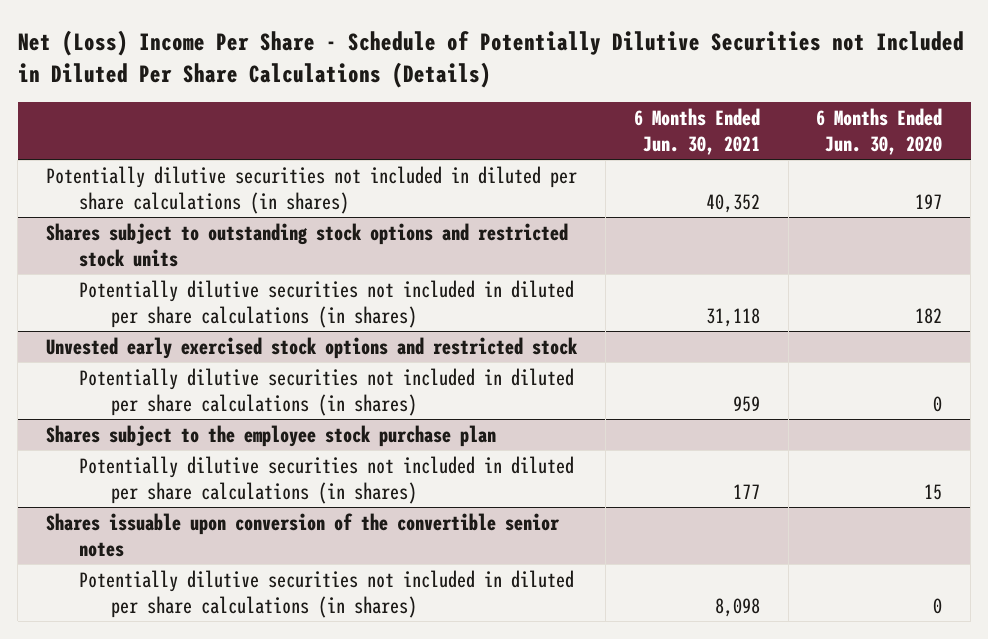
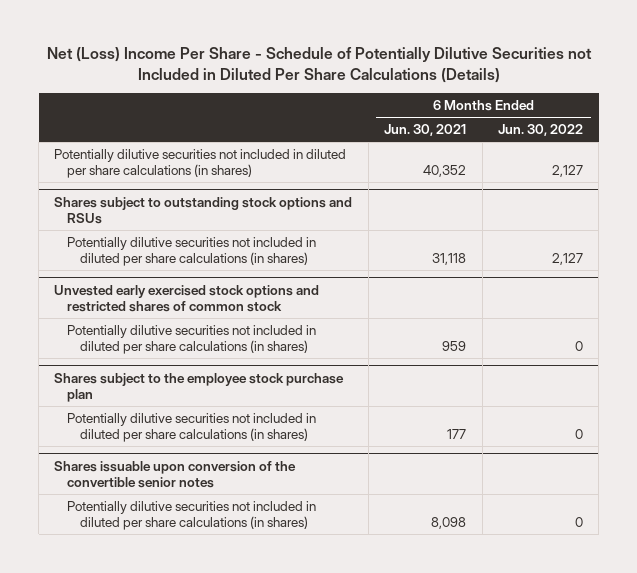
[816,108,943,155] 6 Months Ended Jun. 30, 2020 -> none
none -> [497,123,583,136] Jun. 30, 2022
[46,222,569,267] Shares subject to outstanding stock options and restricted stock units -> [54,196,353,224] Shares subject to outstanding stock options and RSUs
[46,336,579,359] Unvested early exercised stock options and restricted stock -> [54,284,320,312] Unvested early exercised stock options and restricted shares of common stock

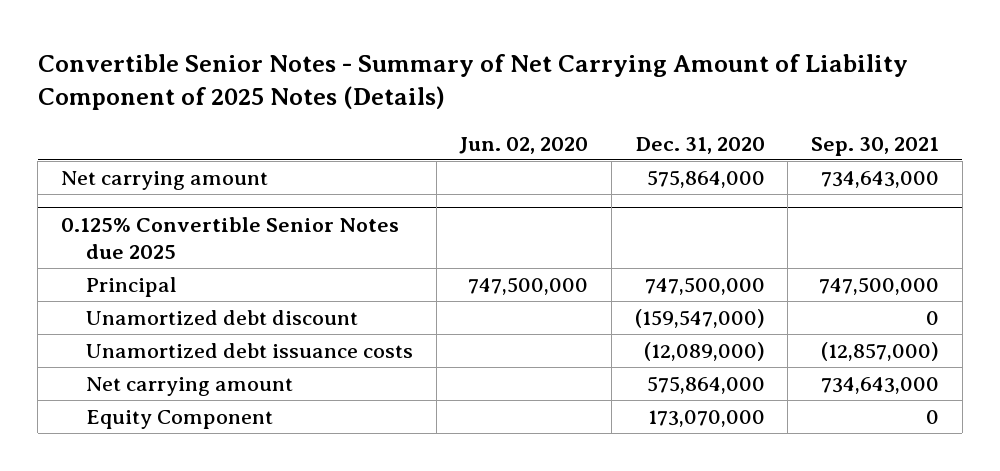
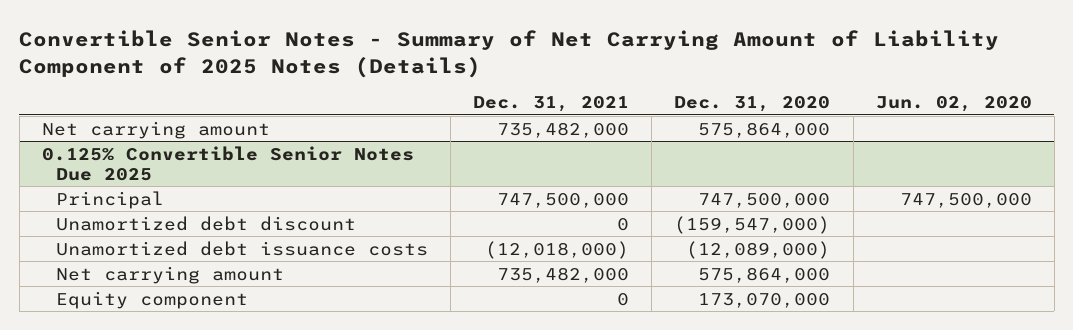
[811,136,940,156] Sep. 30, 2021 -> none
none -> [473,96,630,113] Dec. 31, 2021
[61,216,400,259] 0.125% Convertible Senior Notes due 2025 -> [41,145,414,181] 0.125% Convertible Senior Notes Due 2025
[86,409,274,429] Equity Component -> [56,290,249,309] Equity component

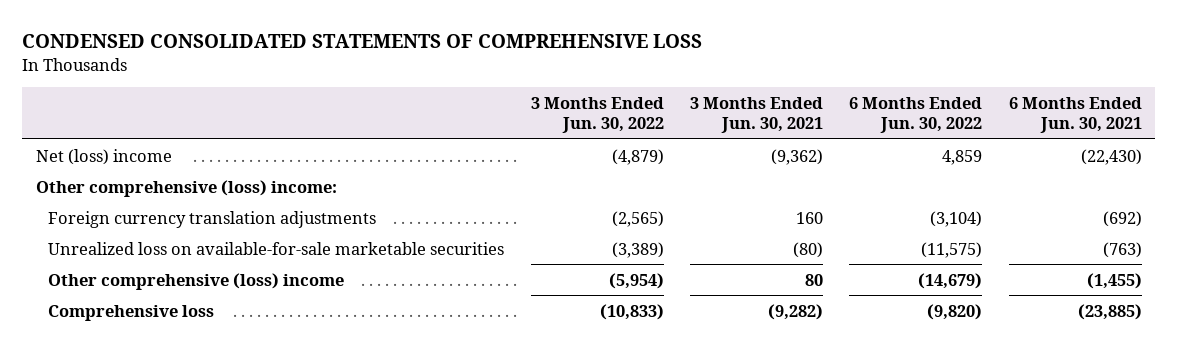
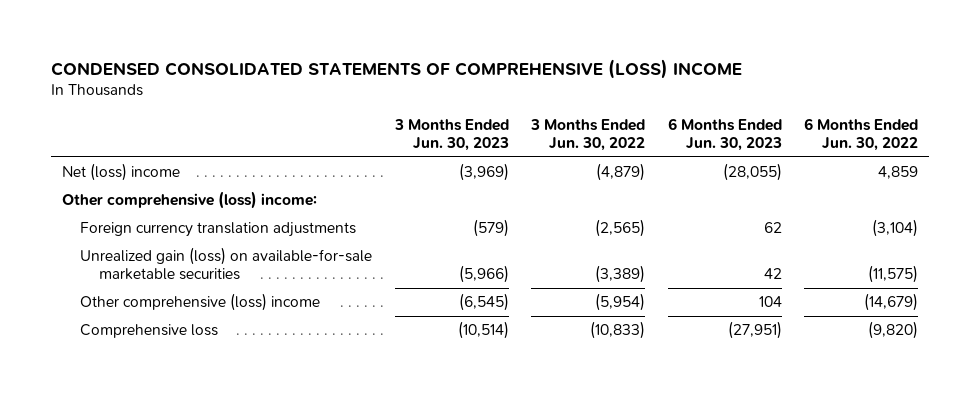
[22,34,703,49] CONDENSED CONSOLIDATED STATEMENTS OF COMPREHENSIVE LOSS -> [50,58,742,79] CONDENSED CONSOLIDATED STATEMENTS OF COMPREHENSIVE (LOSS) INCOME
[689,97,823,134] 3 Months Ended Jun. 30, 2021 -> none
[1008,97,1142,134] 6 Months Ended Jun. 30, 2021 -> none
none -> [393,118,509,152] 3 Months Ended Jun. 30, 2023
none -> [667,117,782,152] 6 Months Ended Jun. 30, 2023
[48,241,505,255] Unrealized loss on available-for-sale marketable securities -> [80,247,373,281] Unrealized gain (loss) on available-for-sale marketable securities

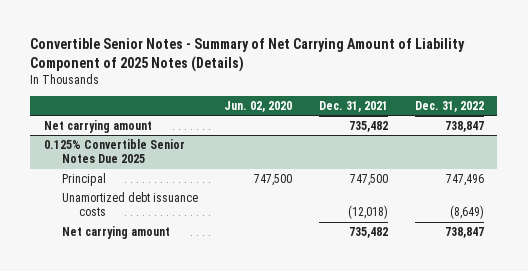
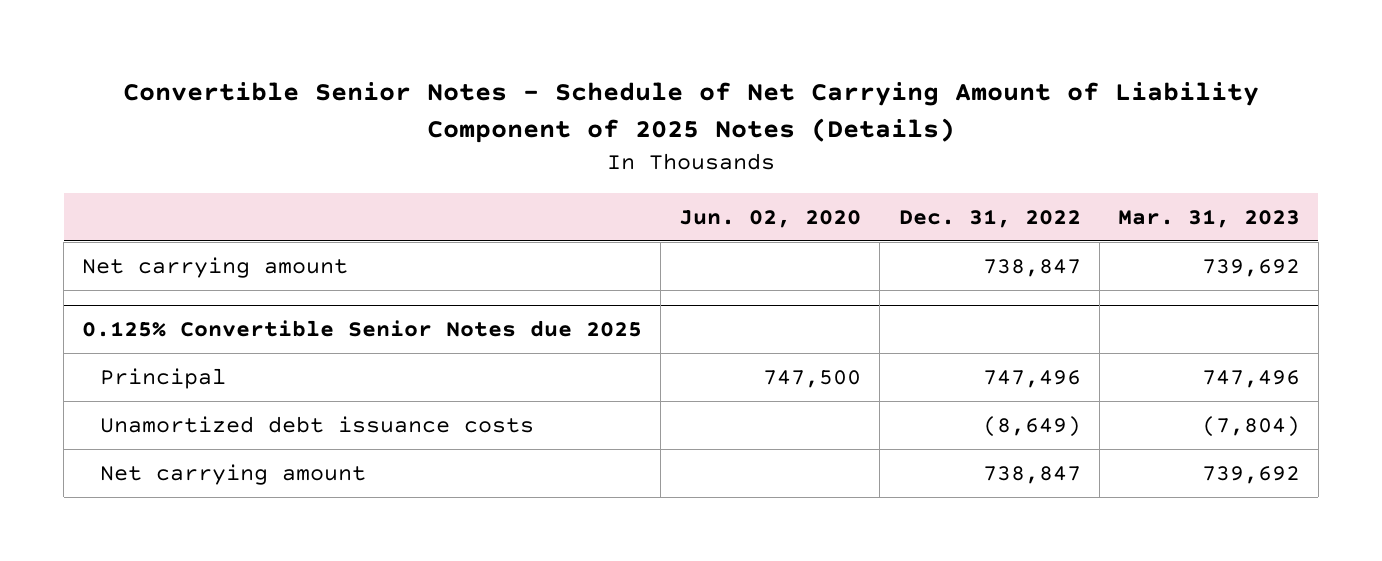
[30,37,466,72] Convertible Senior Notes - Summary of Net Carrying Amount of Liability Component of 2025 Notes (Details) -> [122,82,1259,144] Convertible Senior Notes - Schedule of Net Carrying Amount of Liability Component of 2025 Notes (Details)
[319,100,389,112] Dec. 31, 2021 -> none
none -> [1117,208,1300,228] Mar. 31, 2023
[43,138,185,164] 0.125% Convertible Senior Notes Due 2025 -> [82,320,643,338] 0.125% Convertible Senior Notes due 2025

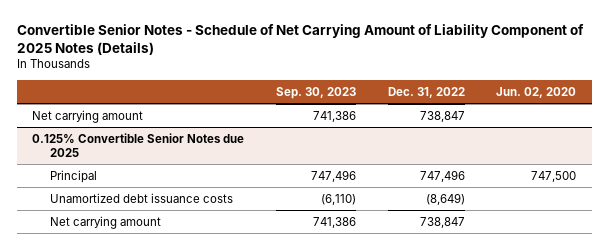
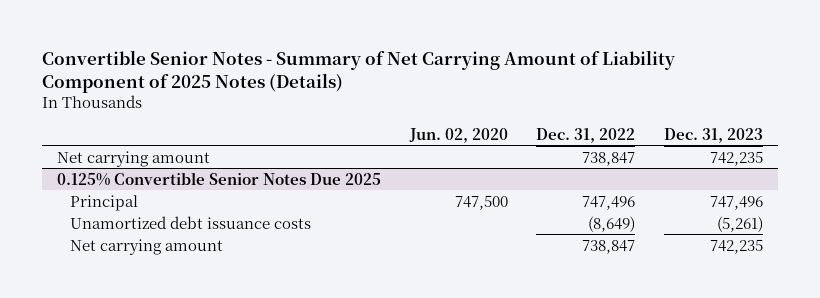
[16,23,584,55] Convertible Senior Notes - Schedule of Net Carrying Amount of Liability Component of 2025 Notes (Details) -> [42,50,676,94] Convertible Senior Notes - Summary of Net Carrying Amount of Liability Component of 2025 Notes (Details)
[276,86,357,99] Sep. 30, 2023 -> none
none -> [664,127,764,143] Dec. 31, 2023
[32,132,245,157] 0.125% Convertible Senior Notes due 2025 -> [56,171,381,186] 0.125% Convertible Senior Notes Due 2025

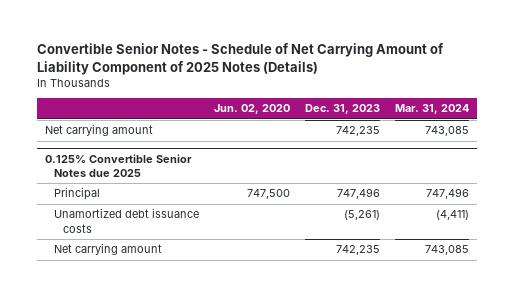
[42,50,676,94] Convertible Senior Notes - Summary of Net Carrying Amount of Liability Component of 2025 Notes (Details) -> [37,43,445,75] Convertible Senior Notes - Schedule of Net Carrying Amount of Liability Component of 2025 Notes (Details)
[536,127,636,143] Dec. 31, 2022 -> none
none -> [395,104,470,115] Mar. 31, 2024
[56,171,381,186] 0.125% Convertible Senior Notes Due 2025 -> [44,153,192,177] 0.125% Convertible Senior Notes due 2025

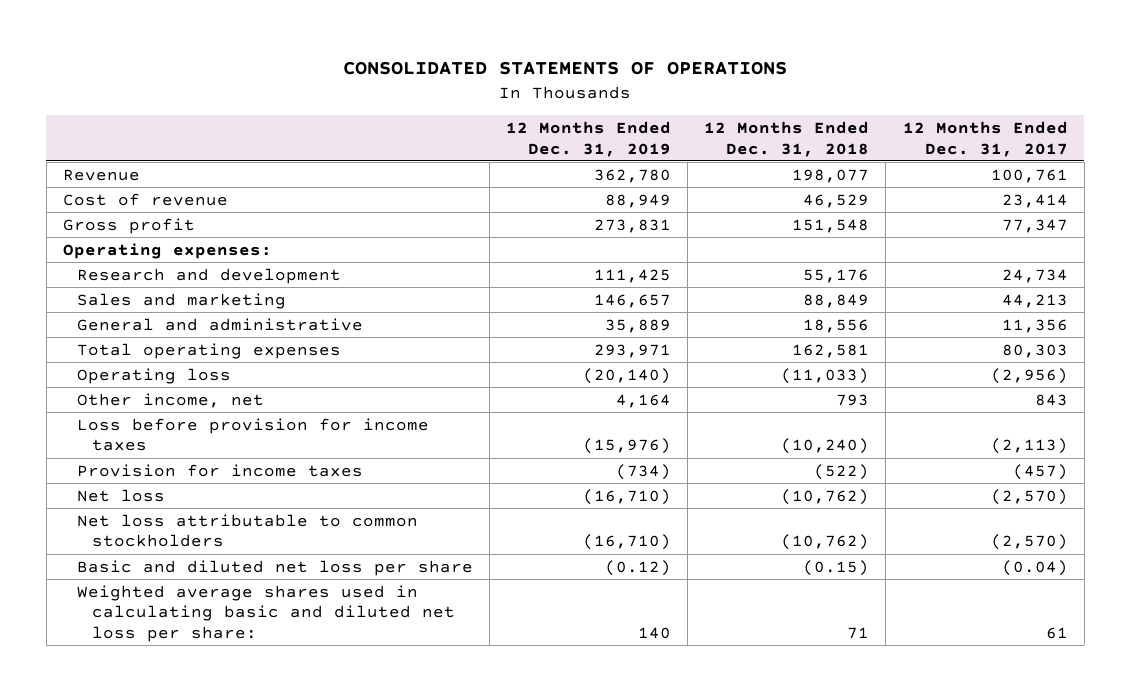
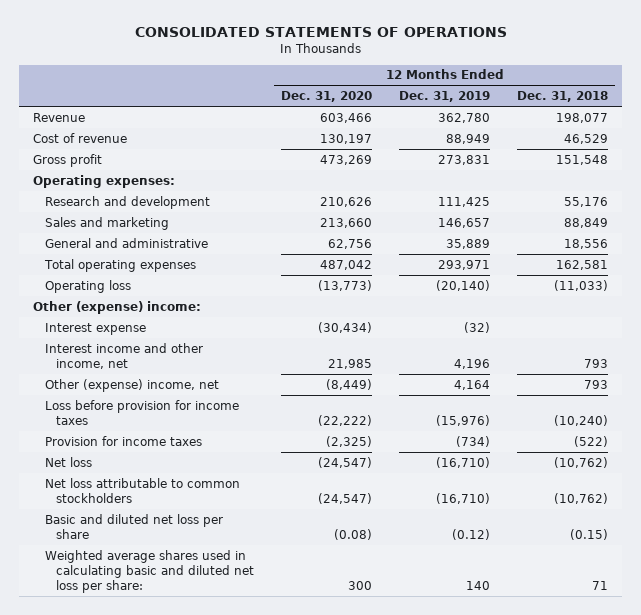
[902,121,1068,157] 12 Months Ended Dec. 31, 2017 -> none
none -> [281,90,373,102] Dec. 31, 2020
none -> [32,300,201,314] Other (expense) income:
none -> [44,322,146,335] Interest expense
none -> [44,342,203,369] Interest income and other income, net
[77,392,265,408] Other income, net -> [44,378,219,392] Other (expense) income, net

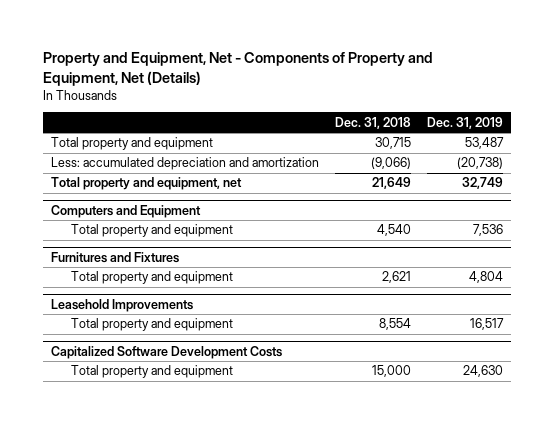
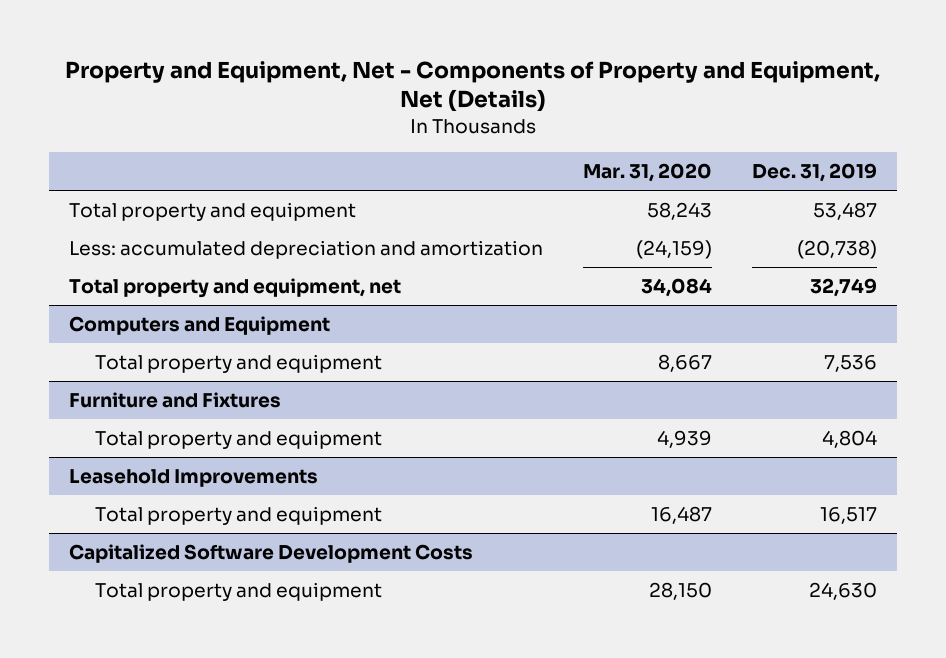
[335,116,412,129] Dec. 31, 2018 -> none
none -> [582,163,712,183] Mar. 31, 2020
[51,251,180,263] Furnitures and Fixtures -> [68,392,281,409] Furniture and Fixtures

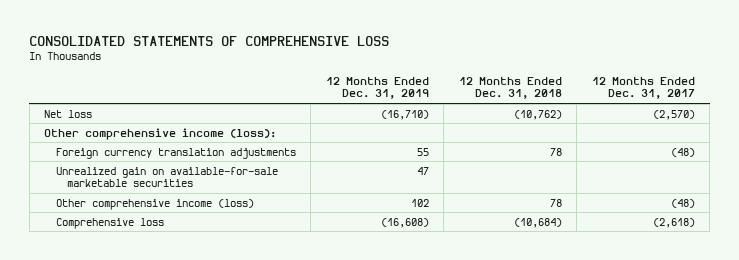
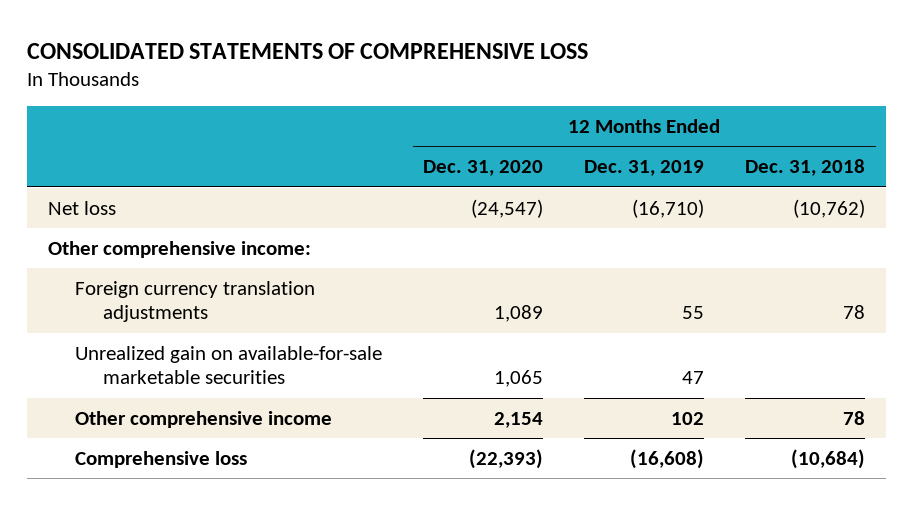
[591,76,695,100] 12 Months Ended Dec. 31, 2017 -> none
none -> [423,160,544,177] Dec. 31, 2020
[44,127,277,140] Other comprehensive income (loss): -> [47,240,311,258] Other comprehensive income:
[55,198,254,210] Other comprehensive income (loss) -> [75,410,333,428] Other comprehensive income

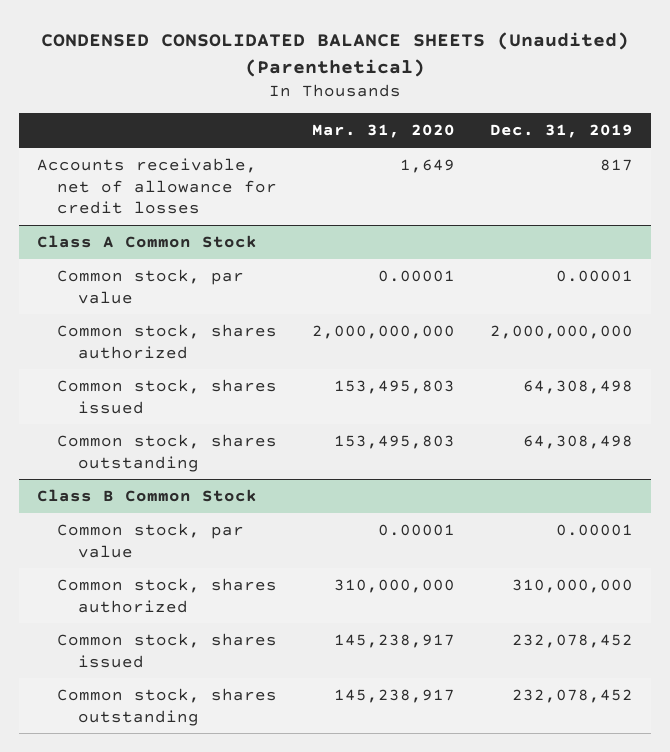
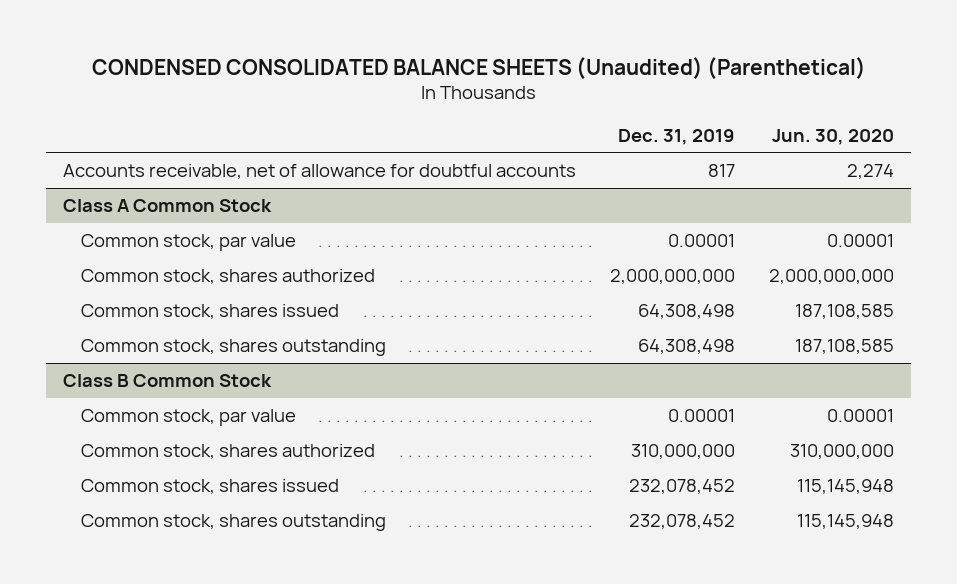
[312,124,456,139] Mar. 31, 2020 -> none
none -> [772,128,895,145] Jun. 30, 2020
[36,157,278,215] Accounts receivable, net of allowance for credit losses -> [63,164,577,180] Accounts receivable, net of allowance for doubtful accounts

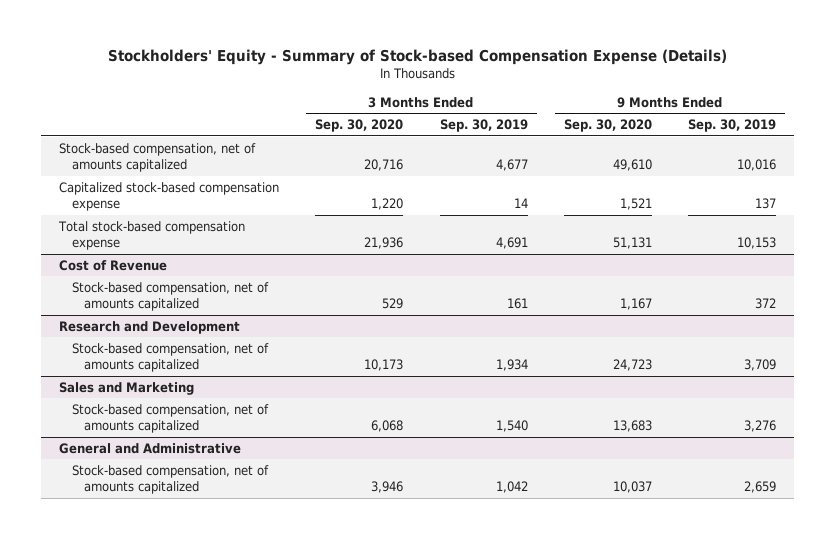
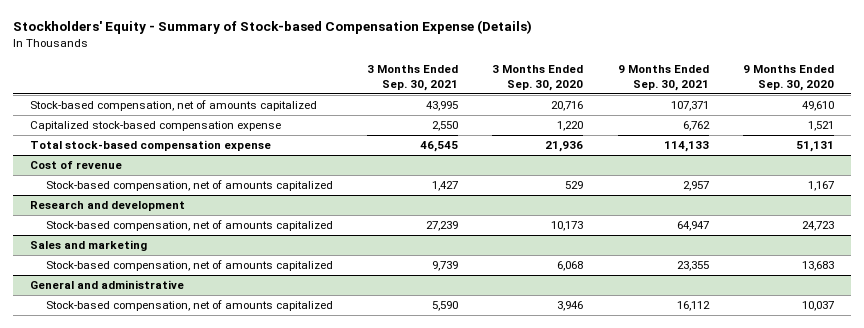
[439,119,528,133] Sep. 30, 2019 -> none
[687,119,776,133] Sep. 30, 2019 -> none
none -> [367,64,459,91] 3 Months Ended Sep. 30, 2021
none -> [617,64,709,91] 9 Months Ended Sep. 30, 2021
[59,259,168,271] Cost of Revenue -> [30,161,123,170] Cost of revenue
[59,320,241,334] Research and Development -> [30,201,186,212] Research and development
[59,381,195,395] Sales and Marketing -> [30,240,148,252] Sales and marketing
[59,442,242,454] General and Administrative -> [30,280,185,290] General and administrative

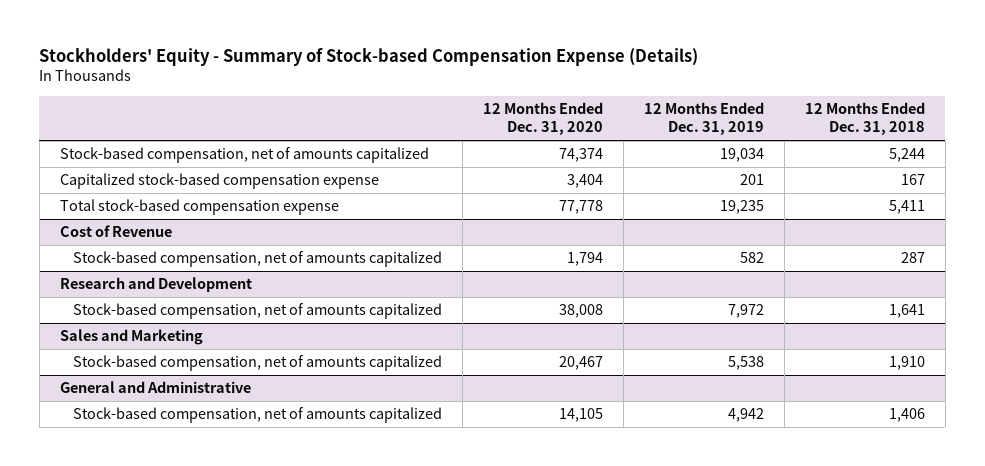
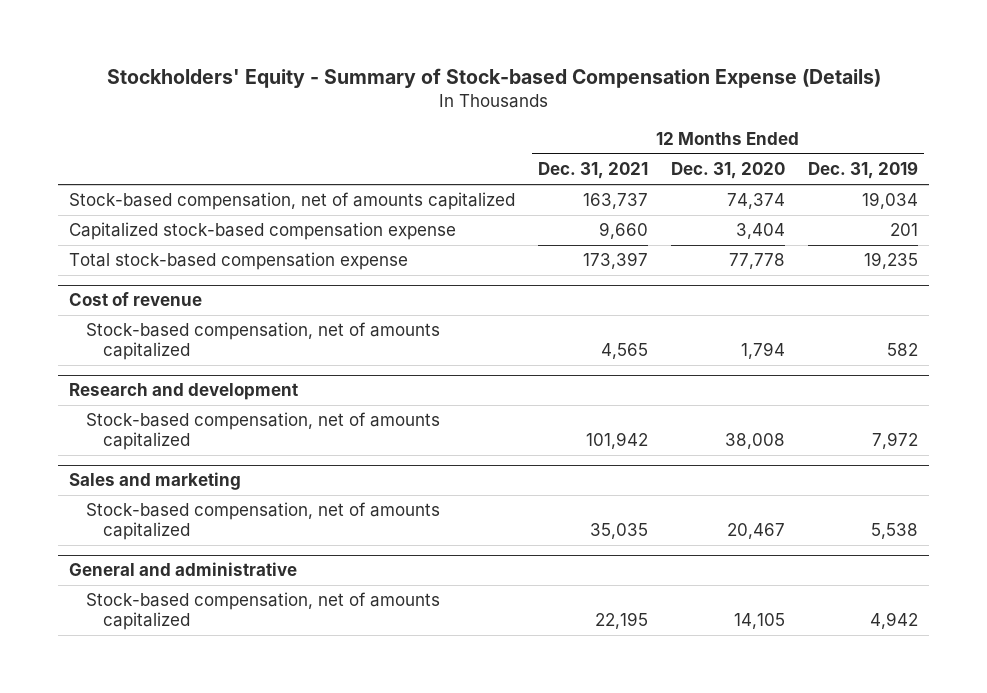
[804,102,925,136] 12 Months Ended Dec. 31, 2018 -> none
none -> [538,162,649,180] Dec. 31, 2021
[59,225,172,238] Cost of Revenue -> [69,292,203,307] Cost of revenue
[59,277,252,293] Research and Development -> [69,383,299,401] Research and development
[59,329,203,346] Sales and Marketing -> [69,472,242,491] Sales and marketing
[59,381,251,394] General and Administrative -> [69,562,298,577] General and administrative

